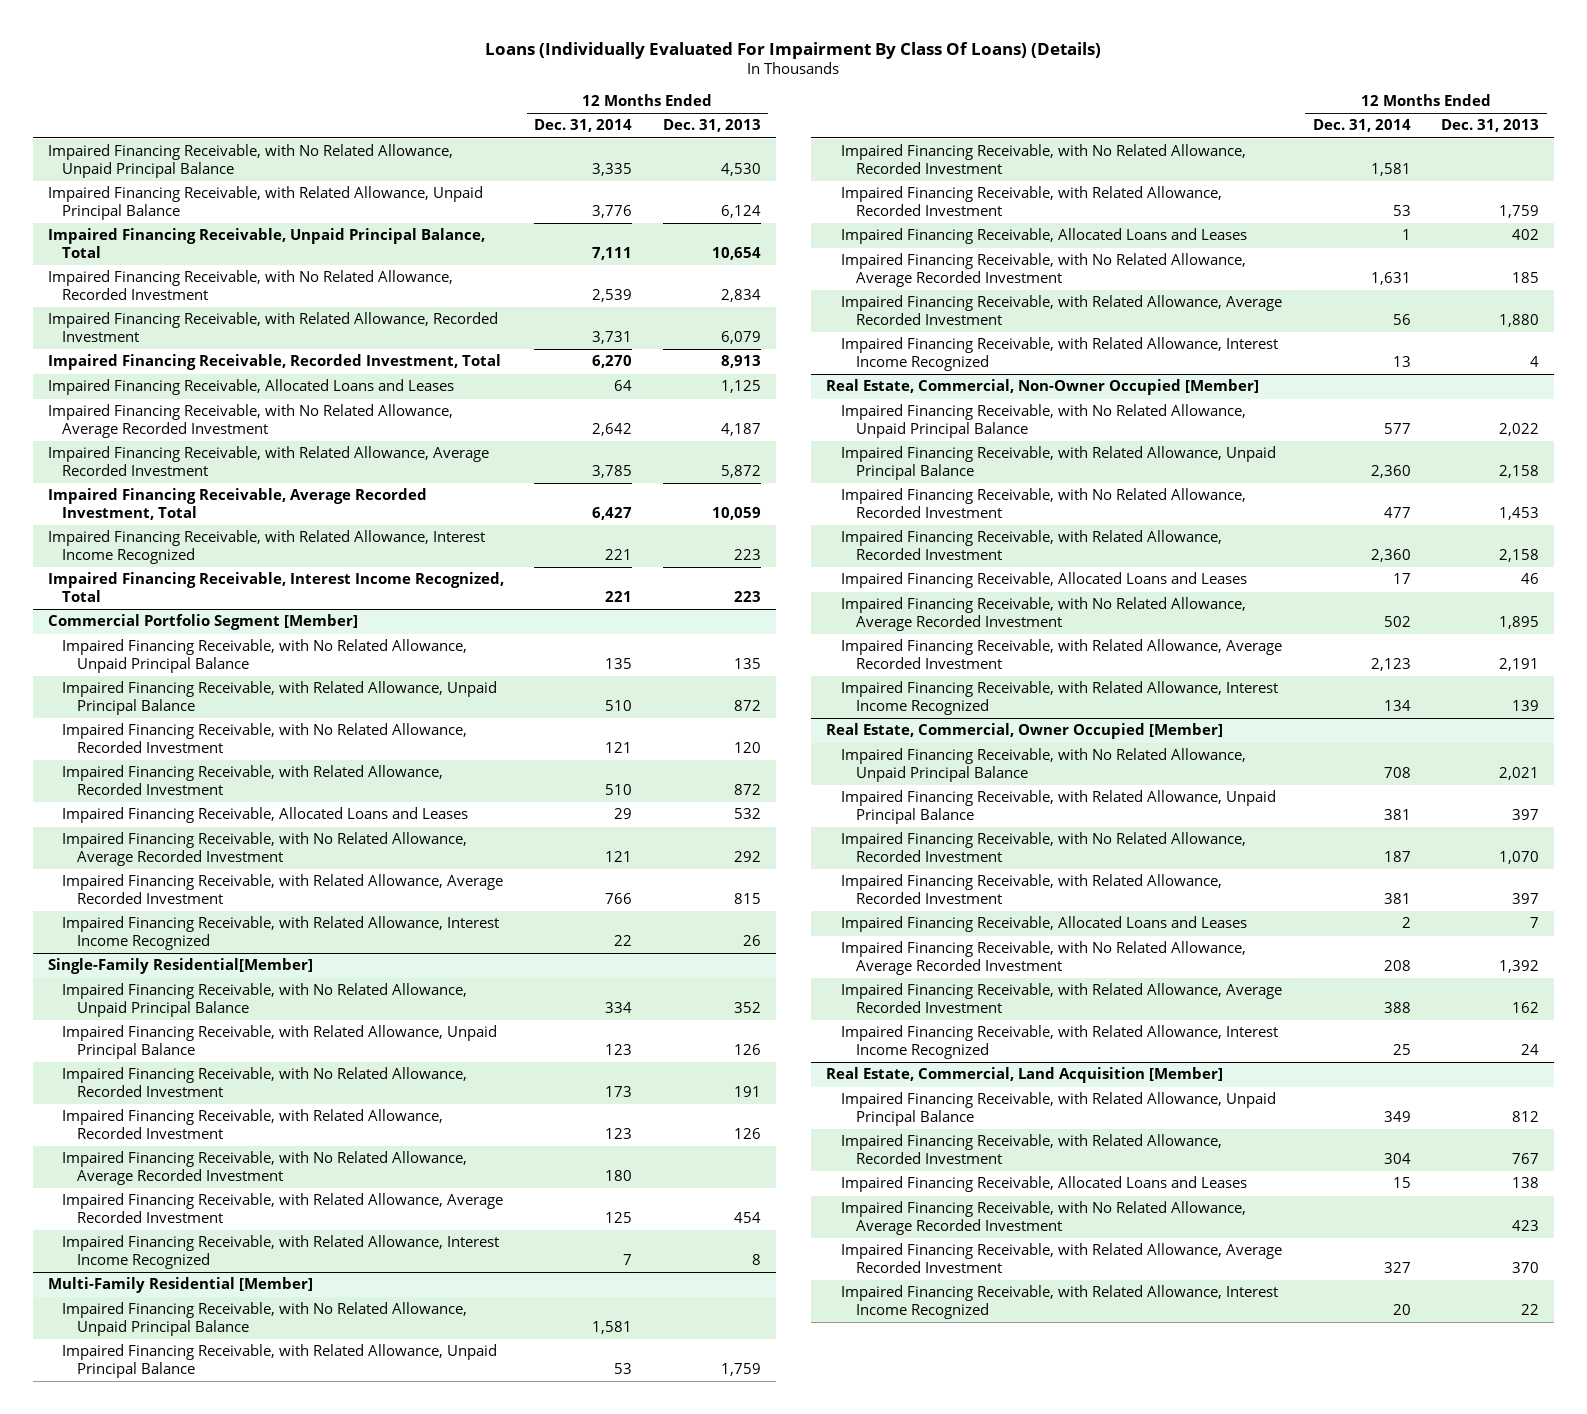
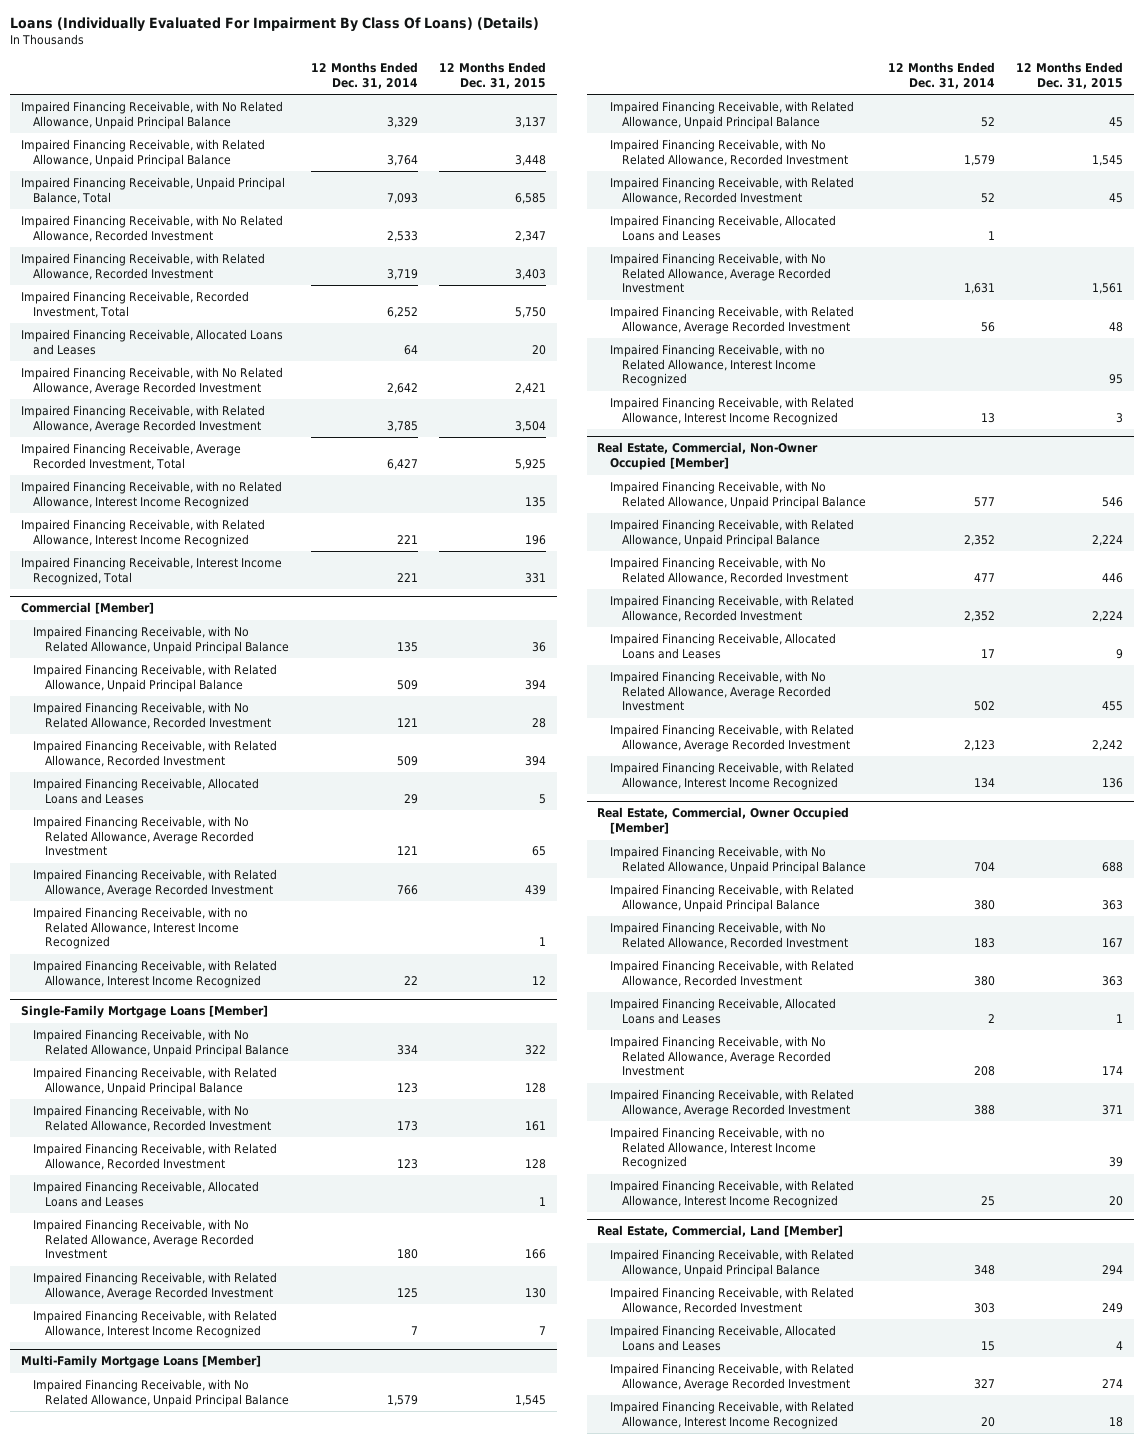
[662,119,761,133] Dec. 31, 2013 -> none
none -> [439,62,547,89] 12 Months Ended Dec. 31, 2015
[592,163,633,177] 3,335 -> [386,116,418,128] 3,329
[592,205,633,219] 3,776 -> [386,154,418,166] 3,764
[592,247,633,261] 7,111 -> [386,192,418,204] 7,093
[592,289,633,303] 2,539 -> [386,230,418,242] 2,533
[592,331,633,345] 3,731 -> [386,268,418,280] 3,719
[592,355,633,369] 6,270 -> [386,306,418,318] 6,252
none -> [20,481,282,509] Impaired Financing Receivable, with no Related Allowance, Interest Income Recognized
[47,614,358,631] Commercial Portfolio Segment [Member] -> [20,602,154,615] Commercial [Member]
[605,700,633,712] 510 -> [396,679,418,690] 509
[605,784,633,796] 510 -> [396,755,418,766] 509
none -> [32,907,248,950] Impaired Financing Receivable, with no Related Allowance, Interest Income Recognized
[47,958,313,975] Single-Family Residential[Member] -> [20,1005,268,1019] Single-Family Mortgage Loans [Member]
none -> [32,1181,259,1207] Impaired Financing Receivable, Allocated Loans and Leases
[47,1277,313,1294] Multi-Family Residential [Member] -> [20,1355,261,1369] Multi-Family Mortgage Loans [Member]
[592,1321,633,1335] 1,581 -> [386,1394,418,1406] 1,579
[614,1363,633,1375] 53 -> [980,116,995,127] 52
[1370,163,1411,177] 1,581 -> [963,154,995,166] 1,579
[1392,205,1411,217] 53 -> [980,192,995,203] 52
none -> [609,344,825,387] Impaired Financing Receivable, with no Related Allowance, Interest Income Recognized
[1370,465,1411,479] 2,360 -> [963,534,995,546] 2,352
[1370,549,1411,563] 2,360 -> [963,610,995,622] 2,352
[1383,767,1411,779] 708 -> [973,861,995,872] 704
[1383,809,1411,821] 381 -> [973,899,995,910] 380
[1383,851,1411,863] 187 -> [973,937,995,948] 183
[1383,893,1411,905] 381 -> [973,975,995,986] 380
none -> [609,1127,825,1170] Impaired Financing Receivable, with no Related Allowance, Interest Income Recognized
[826,1067,1224,1084] Real Estate, Commercial, Land Acquisition [Member] -> [597,1225,844,1238] Real Estate, Commercial, Land [Member]
[1383,1111,1411,1123] 349 -> [973,1264,995,1275] 348
[1383,1153,1411,1165] 304 -> [973,1302,995,1313] 303
[841,1201,1247,1236] Impaired Financing Receivable, with No Related Allowance, Average Recorded Investment -> none

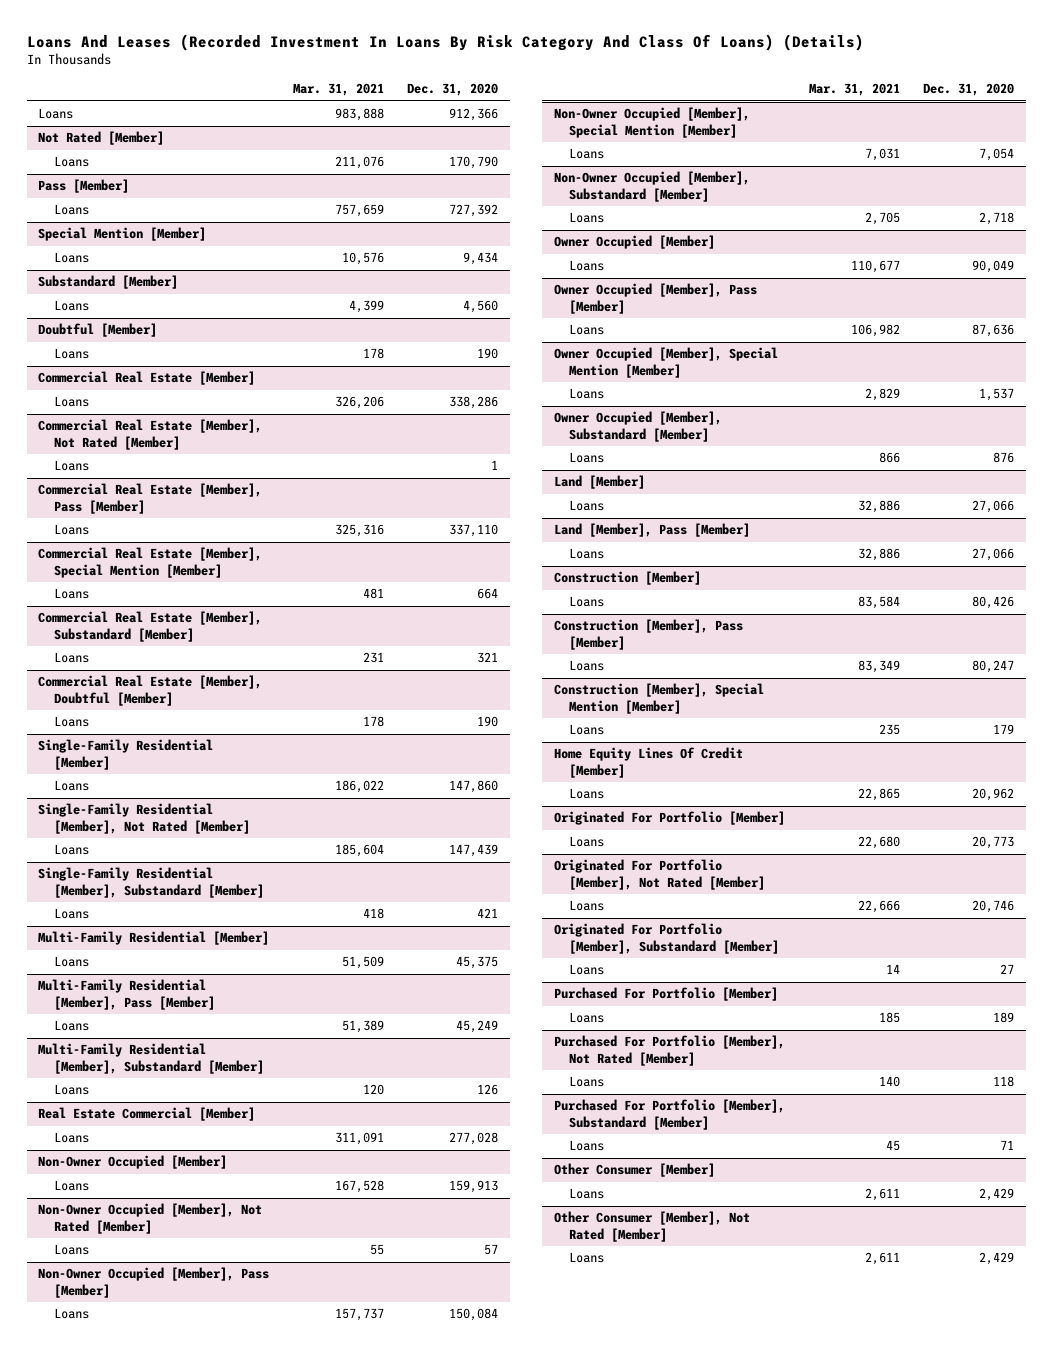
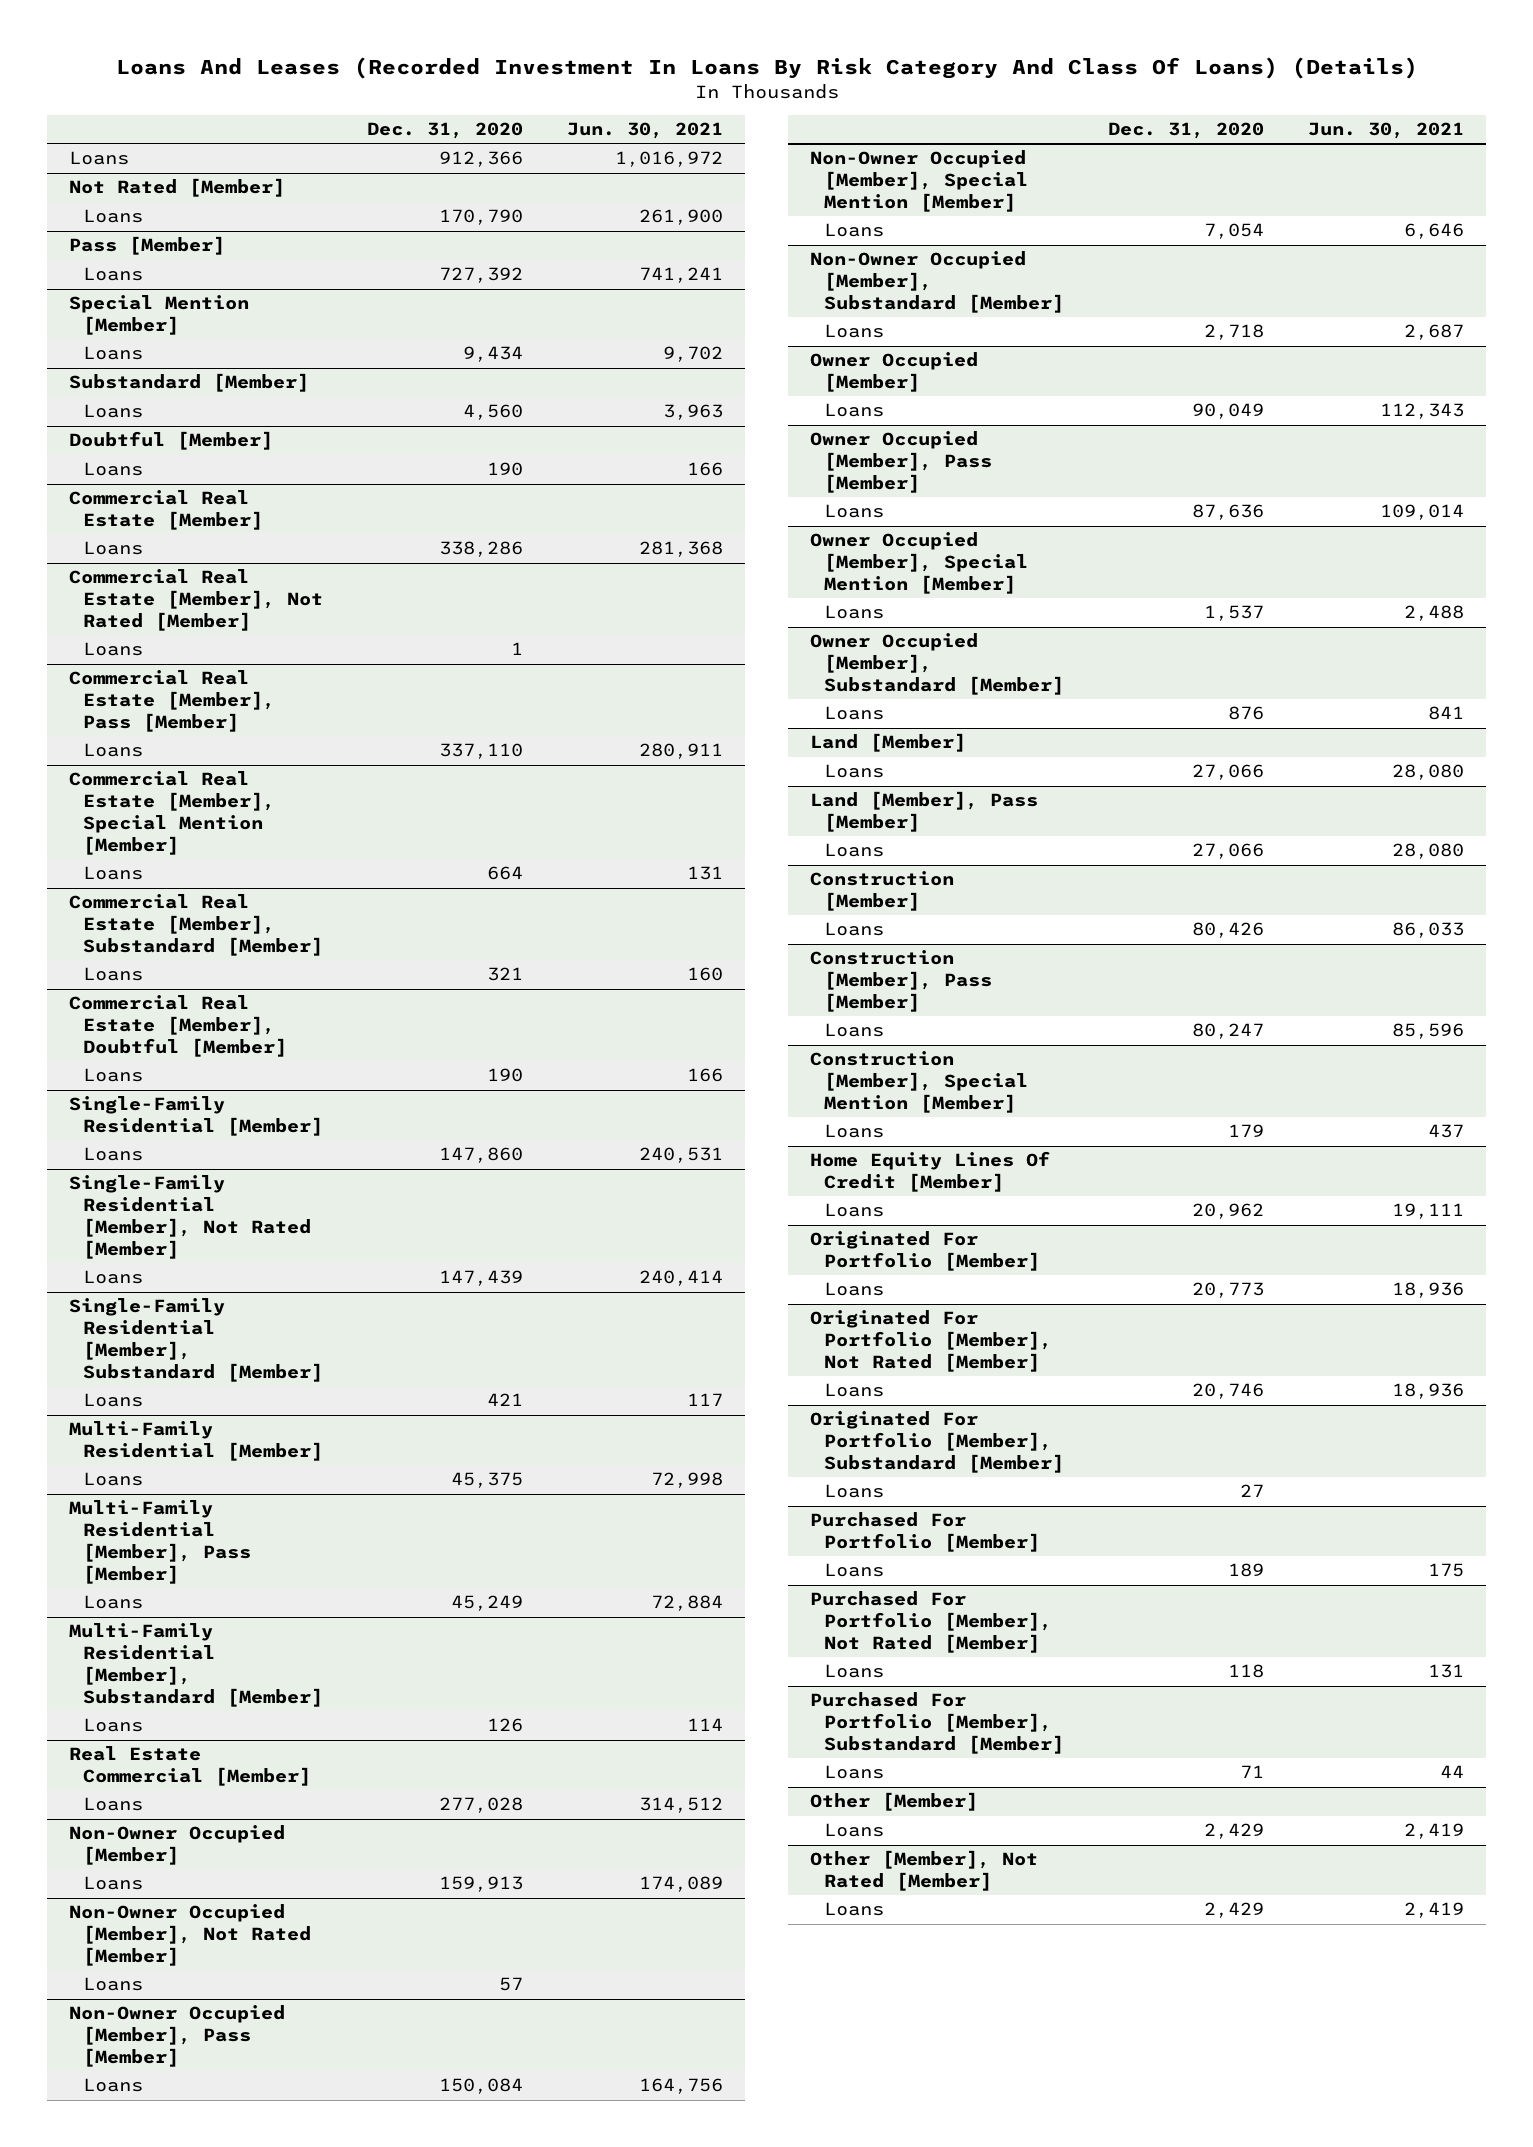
[292,83,384,97] Mar. 31, 2021 -> none
none -> [567,122,724,140] Jun. 30, 2021
[554,1163,716,1178] Other Consumer [Member] -> [810,1792,979,1812] Other [Member]
[554,1211,751,1243] Other Consumer [Member], Not Rated [Member] -> [810,1850,1039,1892] Other [Member], Not Rated [Member]

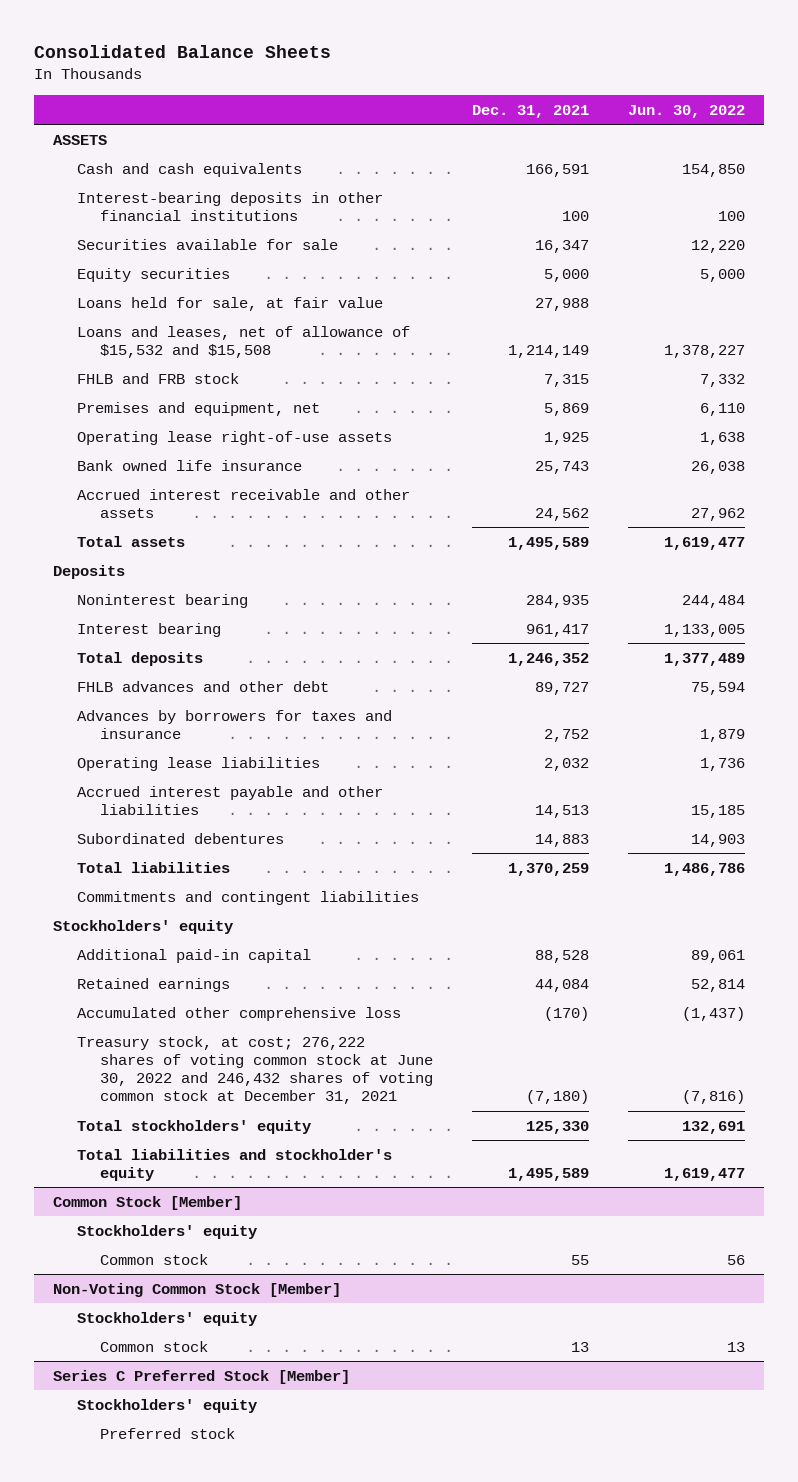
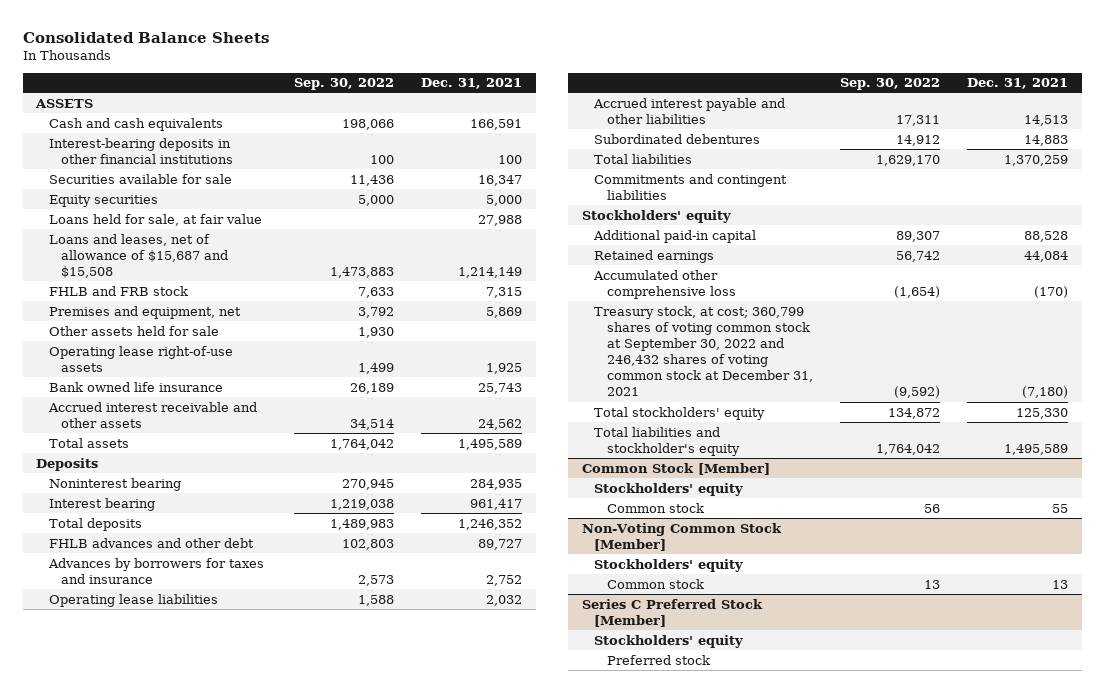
[627,104,745,118] Jun. 30, 2022 -> none
none -> [294,78,395,91] Sep. 30, 2022
[76,325,410,358] Loans and leases, net of allowance of $15,532 and $15,508 -> [48,233,229,278] Loans and leases, net of allowance of $15,687 and $15,508
none -> [48,325,219,336] Other assets held for sale
[76,1035,434,1105] Treasury stock, at cost; 276,222 shares of voting common stock at June 30, 2022 and 246,432 shares of voting common stock at December 31, 2021 -> [594,305,813,397] Treasury stock, at cost; 360,799 shares of voting common stock at September 30, 2022 and 246,432 shares of voting common stock at December 31, 2021

